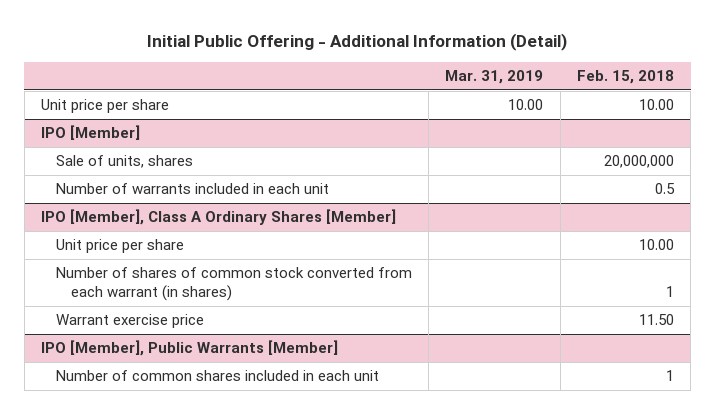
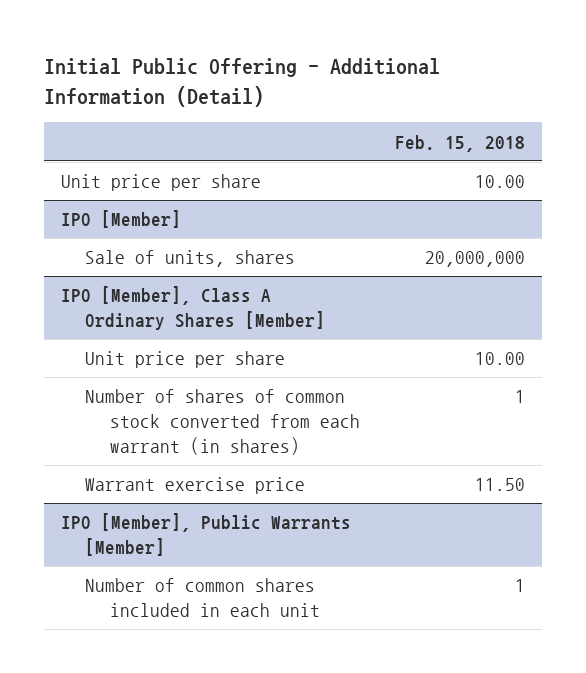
[445,70,544,85] Mar. 31, 2019 -> none
[56,183,330,195] Number of warrants included in each unit -> none

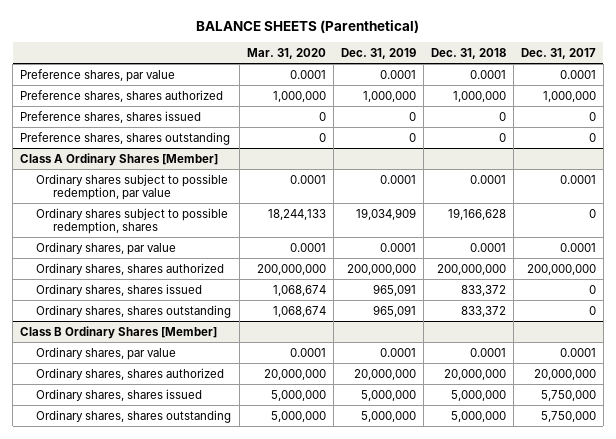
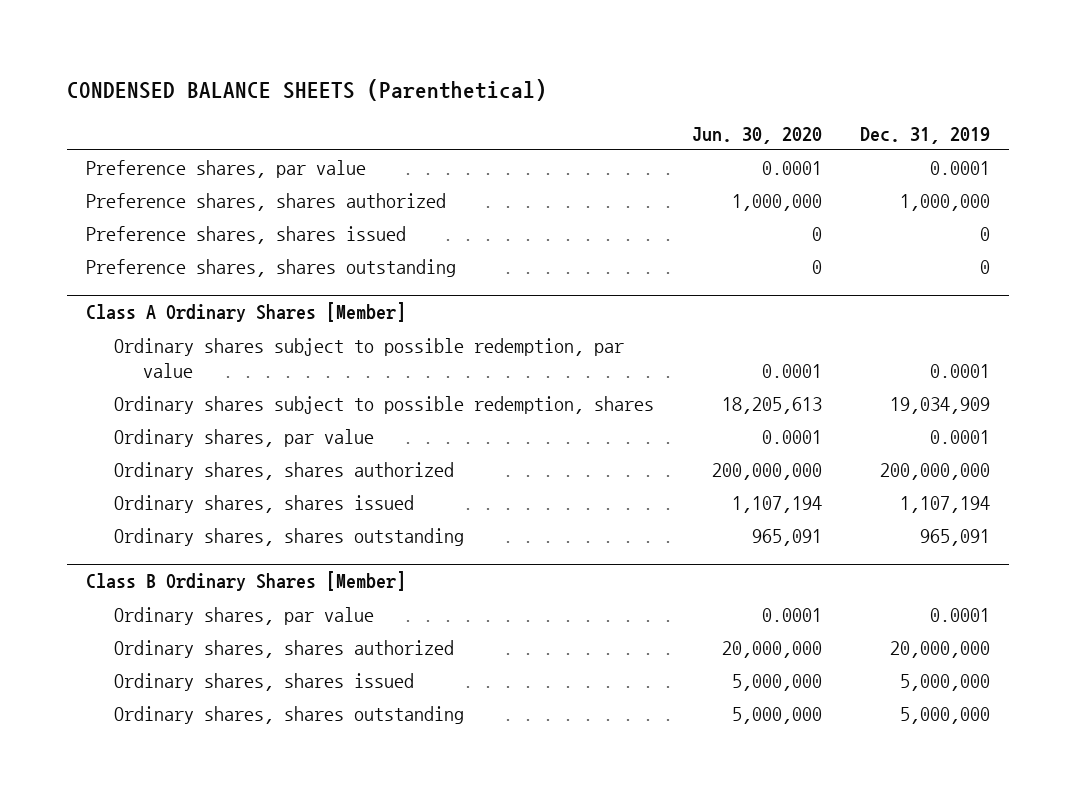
[196,19,420,33] BALANCE SHEETS (Parenthetical) -> [66,79,547,102] CONDENSED BALANCE SHEETS (Parenthetical)
[246,48,326,60] Mar. 31, 2020 -> none
[430,48,506,60] Dec. 31, 2018 -> none
[520,48,596,60] Dec. 31, 2017 -> none
none -> [692,126,823,144] Jun. 30, 2020
[372,283,416,296] 965,091 -> [900,495,991,513] 1,107,194

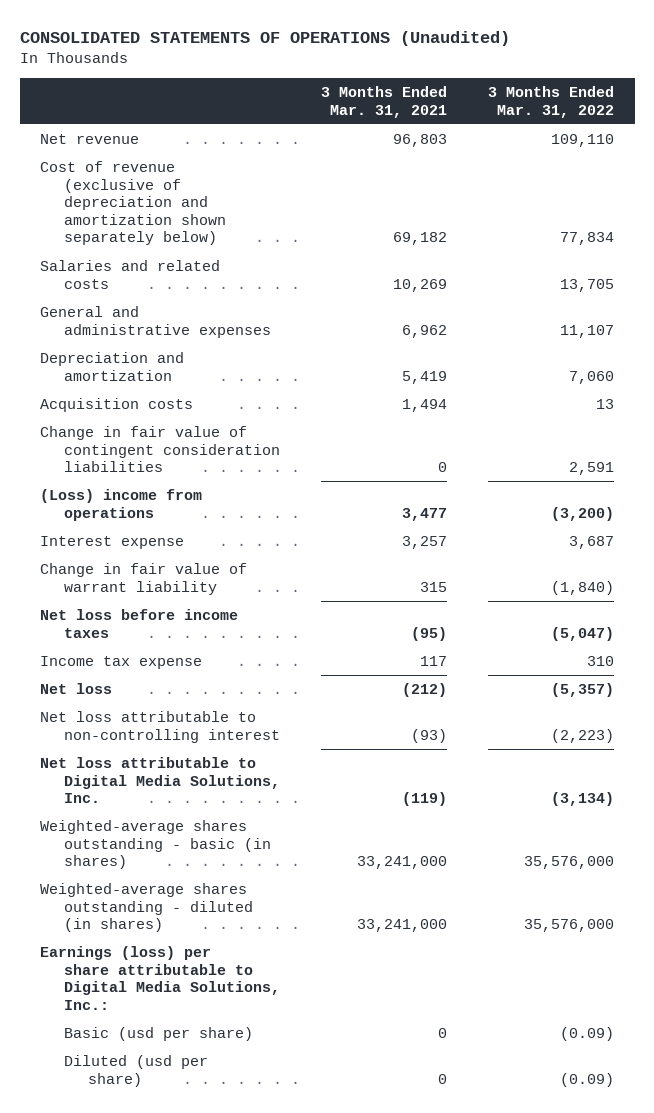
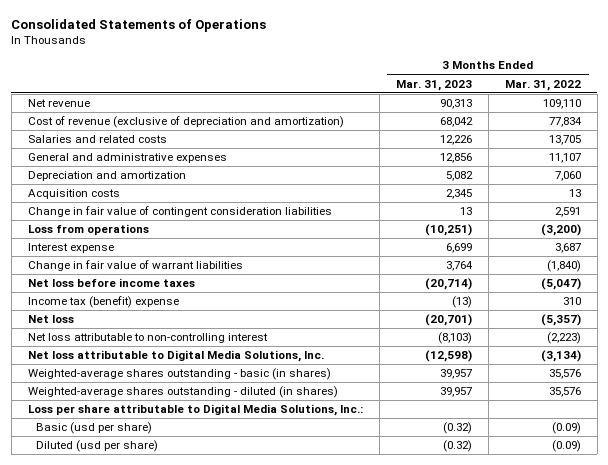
[19,30,510,46] CONSOLIDATED STATEMENTS OF OPERATIONS (Unaudited) -> [11,19,267,33] Consolidated Statements of Operations
[321,86,448,118] 3 Months Ended Mar. 31, 2021 -> none
none -> [395,79,472,91] Mar. 31, 2023
[40,161,226,246] Cost of revenue (exclusive of depreciation and amortization shown separately below) -> [27,116,344,129] Cost of revenue (exclusive of depreciation and amortization)
[40,489,203,521] (Loss) income from operations -> [27,224,149,236] Loss from operations
[40,563,248,595] Change in fair value of warrant liability -> [27,260,243,272] Change in fair value of warrant liabilities
[40,656,203,670] Income tax expense -> [27,296,179,309] Income tax (benefit) expense
[524,856,615,870] 35,576,000 -> [548,369,581,380] 35,576
[524,919,615,933] 35,576,000 -> [548,387,581,398] 35,576
[40,946,280,1010] Earnings (loss) per share attributable to Digital Media Solutions, Inc.: -> [27,404,363,417] Loss per share attributable to Digital Media Solutions, Inc.:

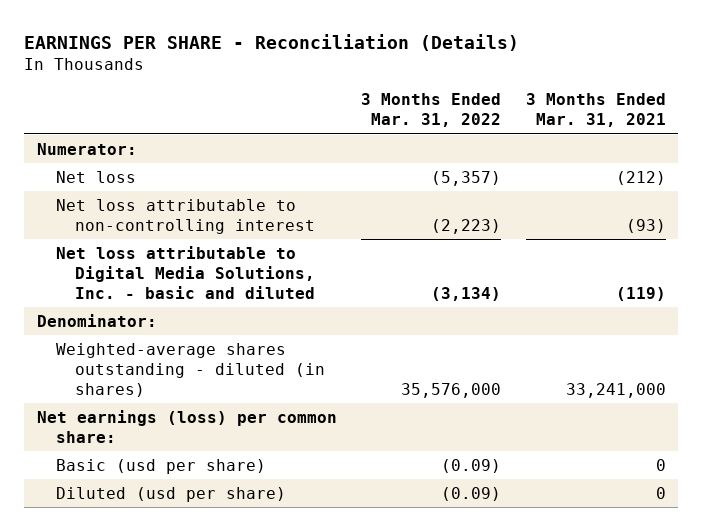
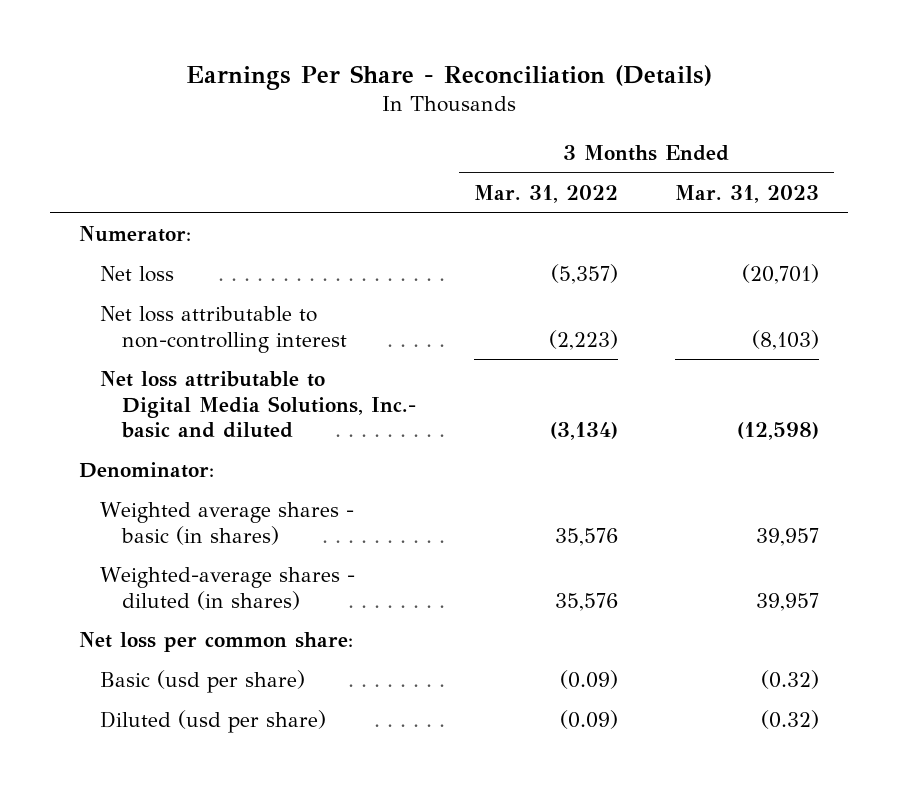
[24,33,520,51] EARNINGS PER SHARE - Reconciliation (Details) -> [186,64,713,90] Earnings Per Share - Reconciliation (Details)
[526,93,667,128] 3 Months Ended Mar. 31, 2021 -> none
none -> [675,185,820,204] Mar. 31, 2023
[55,245,316,299] Net loss attributable to Digital Media Solutions, Inc. - basic and diluted -> [100,371,416,438] Net loss attributable to Digital Media Solutions, Inc.- basic and diluted
none -> [100,502,355,545] Weighted average shares - basic (in shares)
[55,342,326,397] Weighted-average shares outstanding - diluted (in shares) -> [100,567,356,610] Weighted-average shares - diluted (in shares)
[401,382,502,398] 35,576,000 -> [554,592,618,611] 35,576
[36,409,337,443] Net earnings (loss) per common share: -> [78,632,353,653] Net loss per common share:

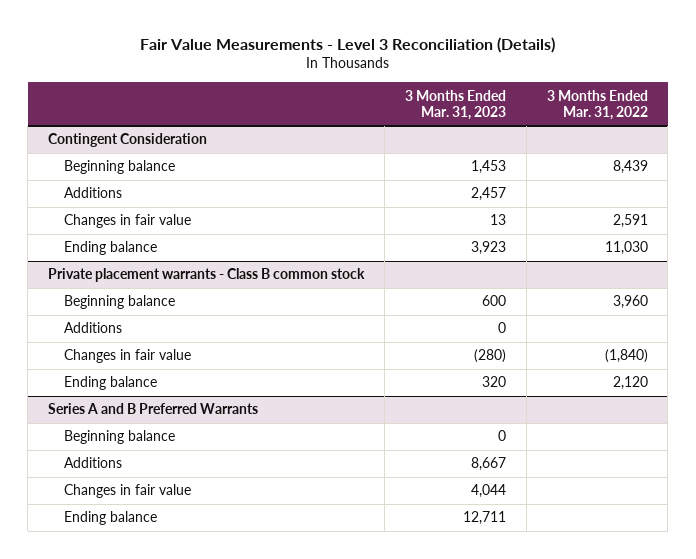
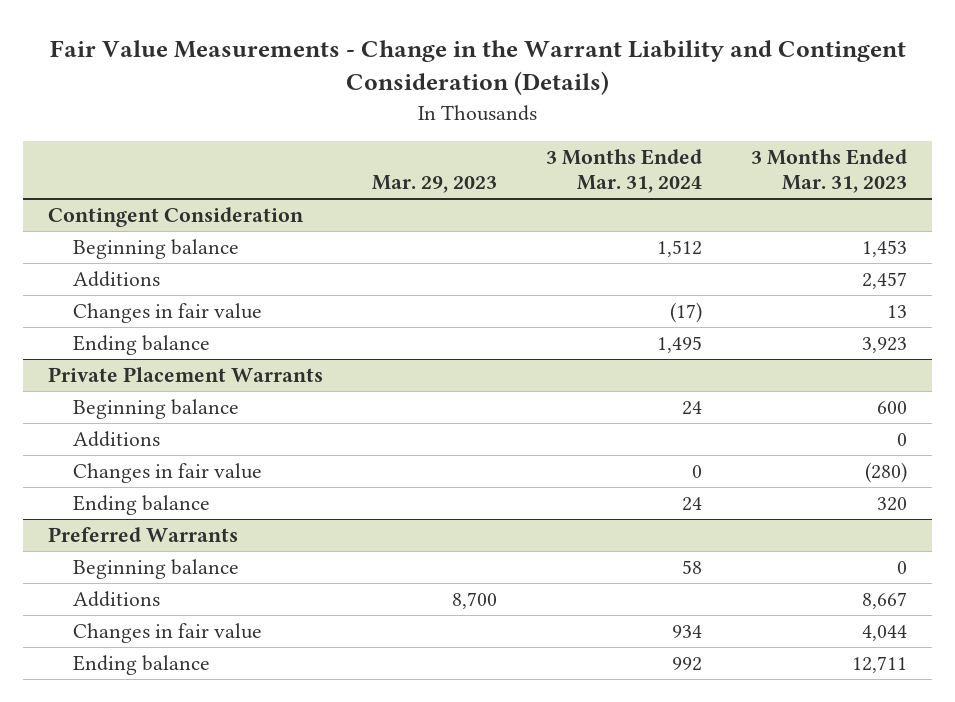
[139,36,555,53] Fair Value Measurements - Level 3 Reconciliation (Details) -> [49,39,906,96] Fair Value Measurements - Change in the Warrant Liability and Contingent Consideration (Details)
[546,89,648,120] 3 Months Ended Mar. 31, 2022 -> none
none -> [372,175,498,194] Mar. 29, 2023
none -> [546,149,703,194] 3 Months Ended Mar. 31, 2024
[48,268,366,283] Private placement warrants - Class B common stock -> [48,367,324,383] Private Placement Warrants
[48,403,259,415] Series A and B Preferred Warrants -> [48,527,239,543] Preferred Warrants

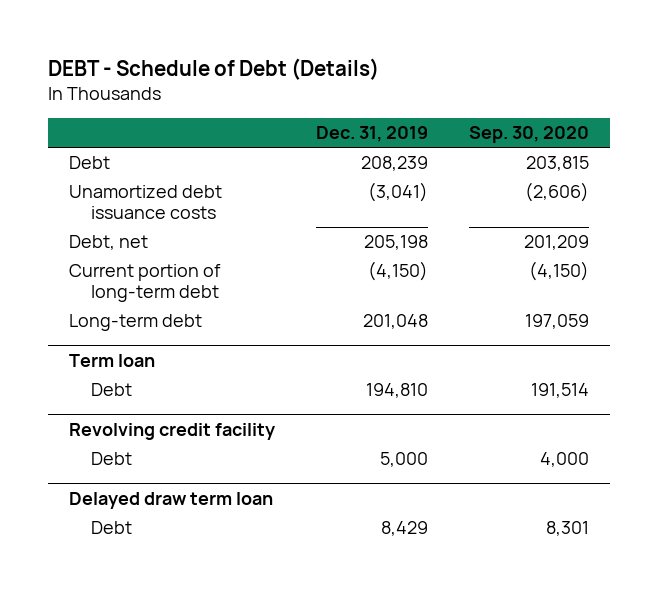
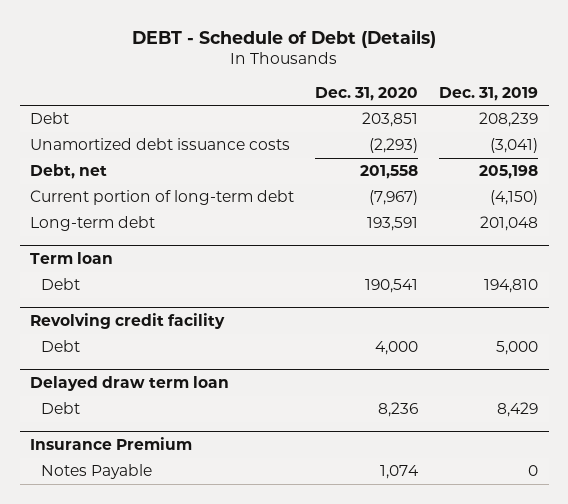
[469,126,590,144] Sep. 30, 2020 -> none
none -> [315,87,419,102] Dec. 31, 2020
none -> [30,437,193,451] Insurance Premium
none -> [41,464,153,480] Notes Payable

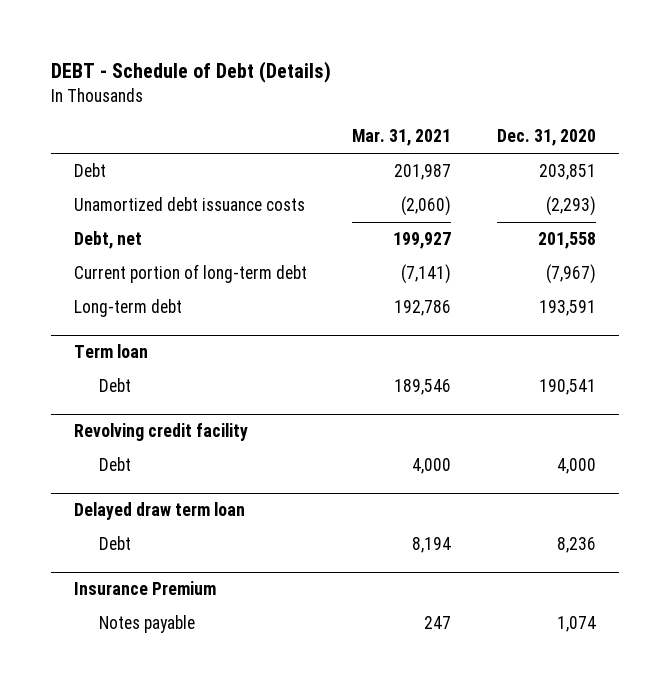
[439,87,539,102] Dec. 31, 2019 -> none
none -> [352,129,452,147] Mar. 31, 2021
[41,464,153,480] Notes Payable -> [99,615,196,634] Notes payable

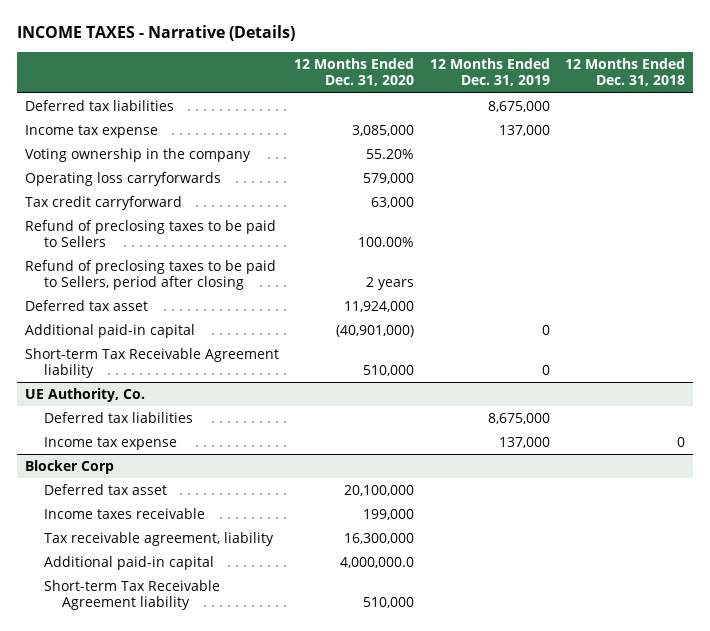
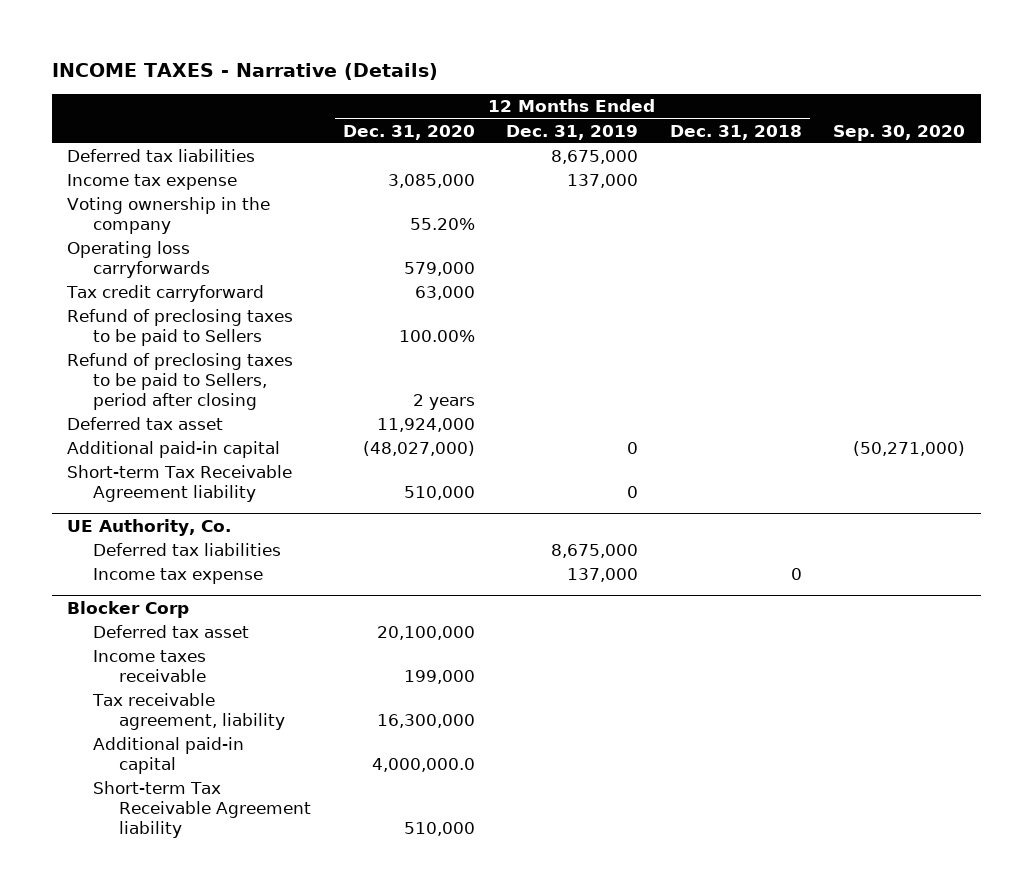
none -> [833,124,966,141] Sep. 30, 2020
[336,324,415,337] (40,901,000) -> [362,441,475,457] (48,027,000)

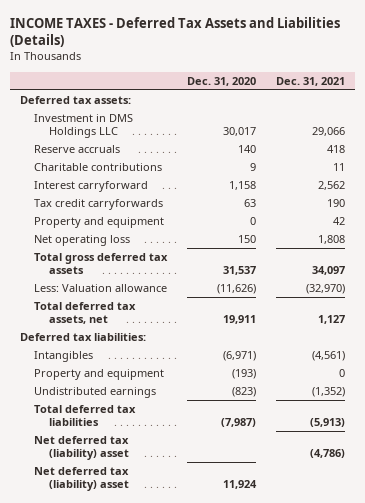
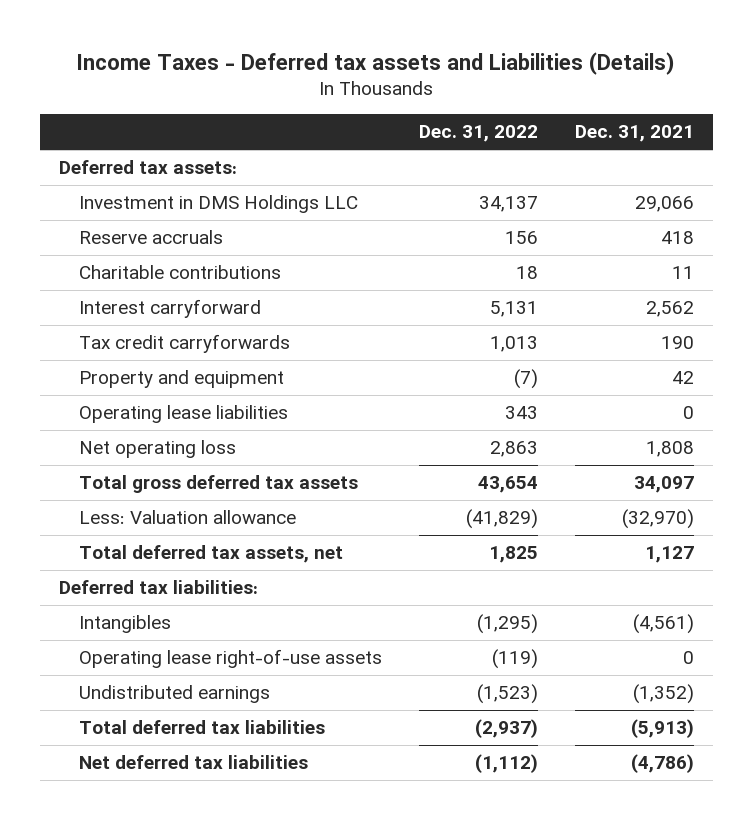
[10,16,341,48] INCOME TAXES - Deferred Tax Assets and Liabilities (Details) -> [76,51,676,75] Income Taxes - Deferred tax assets and Liabilities (Details)
[187,76,257,86] Dec. 31, 2020 -> none
none -> [419,125,539,143] Dec. 31, 2022
none -> [79,405,289,424] Operating lease liabilities
[34,369,165,381] Property and equipment -> none
none -> [79,649,383,669] Operating lease right-of-use assets
[34,467,130,492] Net deferred tax (liability) asset -> none
[34,436,130,461] Net deferred tax (liability) asset -> [79,755,309,770] Net deferred tax liabilities

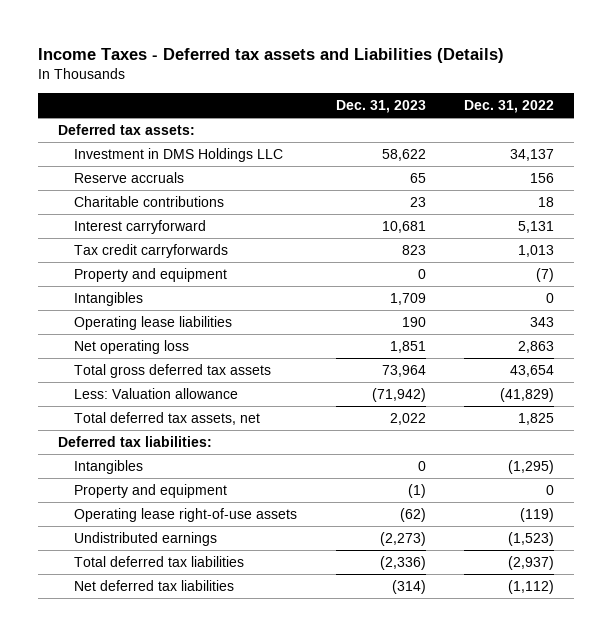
[575,125,695,143] Dec. 31, 2021 -> none
none -> [335,100,426,114] Dec. 31, 2023
none -> [73,291,143,306] Intangibles
none -> [73,483,227,498] Property and equipment

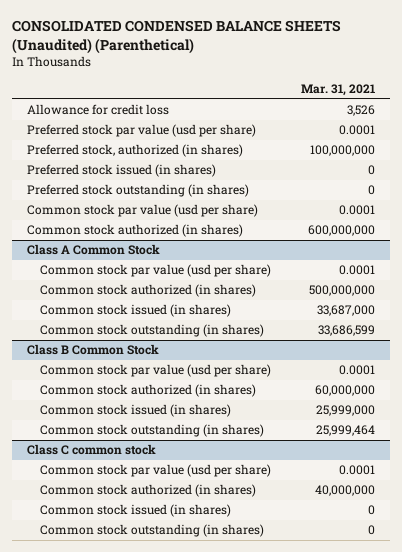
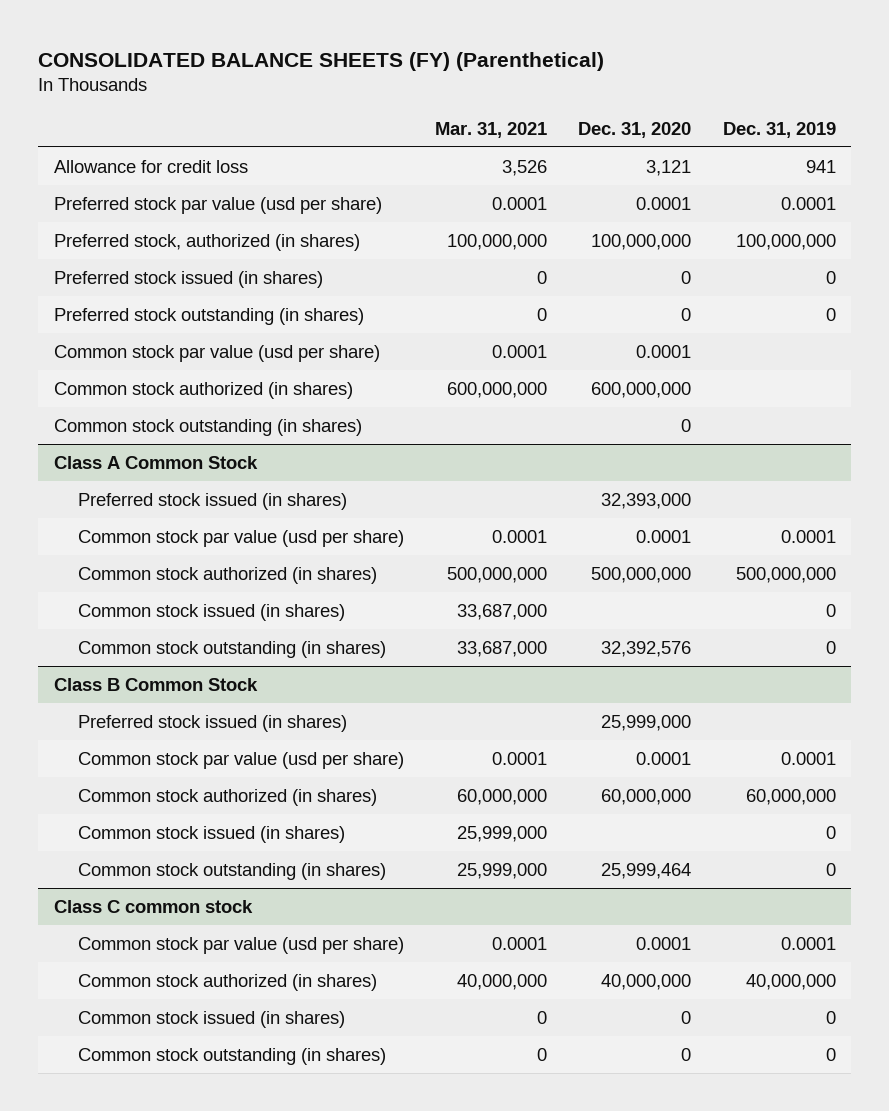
[12,19,342,54] CONSOLIDATED CONDENSED BALANCE SHEETS (Unaudited) (Parenthetical) -> [37,51,604,71] CONSOLIDATED BALANCE SHEETS (FY) (Parenthetical)
none -> [578,121,692,138] Dec. 31, 2020
none -> [722,121,836,138] Dec. 31, 2019
none -> [53,418,362,436] Common stock outstanding (in shares)
none -> [77,492,347,510] Preferred stock issued (in shares)
[317,325,375,337] 33,686,599 -> [456,640,547,657] 33,687,000
none -> [77,714,347,732] Preferred stock issued (in shares)
[315,425,375,437] 25,999,464 -> [456,862,547,879] 25,999,000

